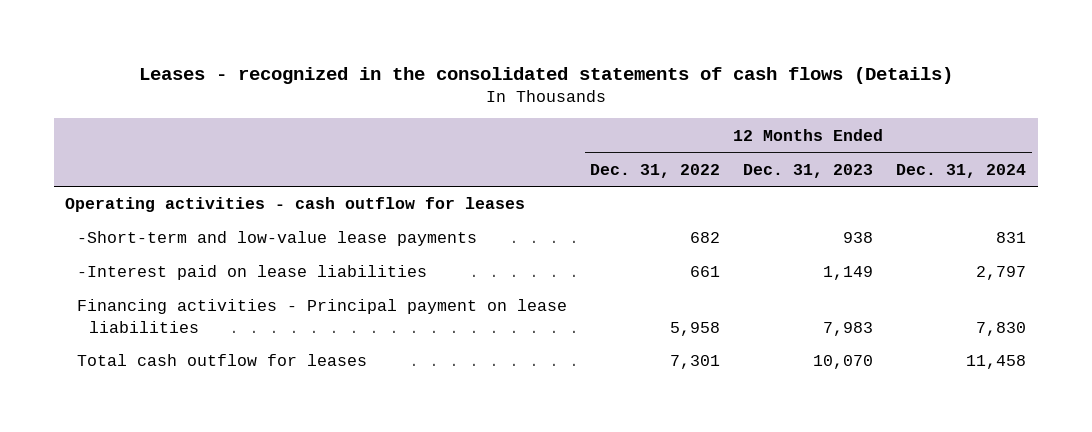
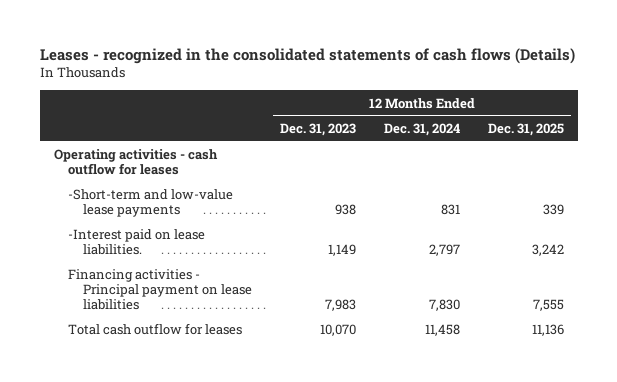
[590,163,721,178] Dec. 31, 2022 -> none
none -> [487,122,564,136] Dec. 31, 2025
[77,265,428,281] -Interest paid on lease liabilities -> [68,229,206,256] -Interest paid on lease liabilities.

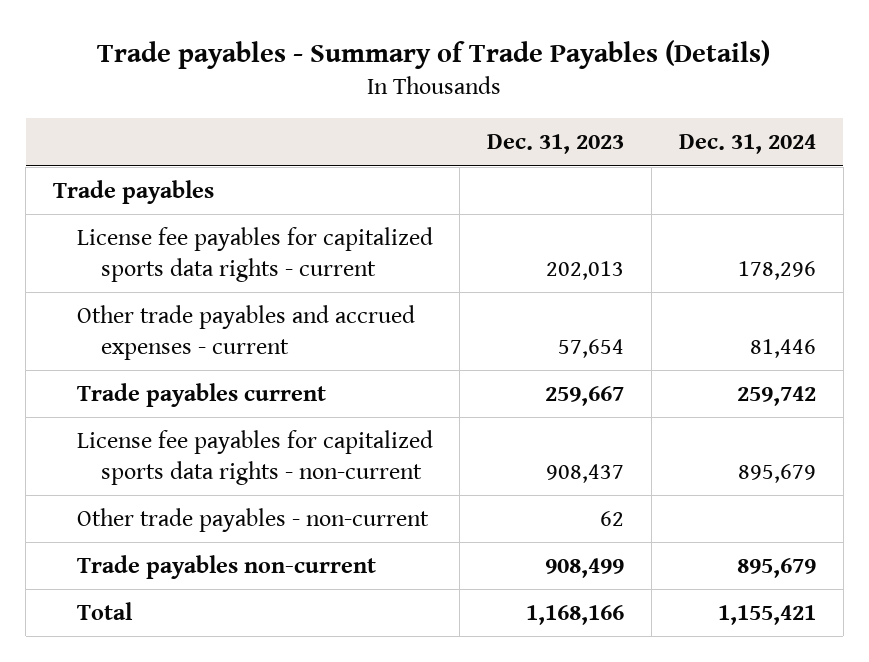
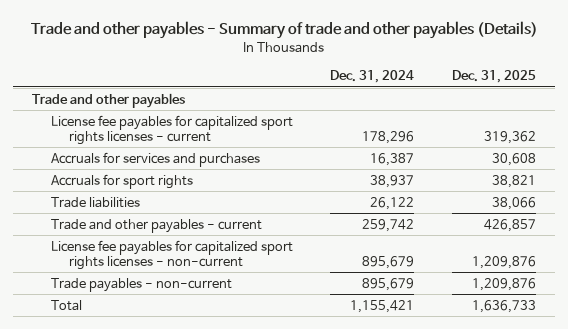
[97,40,771,70] Trade payables - Summary of Trade Payables (Details) -> [31,20,539,39] Trade and other payables - Summary of trade and other payables (Details)
[487,134,625,155] Dec. 31, 2023 -> none
none -> [452,70,537,84] Dec. 31, 2025
[76,305,415,360] Other trade payables and accrued expenses - current -> none
[76,508,429,533] Other trade payables - non-current -> none
[52,180,214,205] Trade payables -> [32,92,186,108] Trade and other payables
[76,227,433,282] License fee payables for capitalized sports data rights - current -> [50,114,293,145] License fee payables for capitalized sport rights licenses - current
none -> [50,151,260,167] Accruals for services and purchases
none -> [50,173,193,189] Accruals for sport rights
none -> [50,196,140,208] Trade liabilities
[76,383,326,408] Trade payables current -> [50,218,262,233] Trade and other payables - current
[76,430,433,485] License fee payables for capitalized sports data rights - non-current -> [50,239,293,270] License fee payables for capitalized sport rights licenses - non-current
[76,555,376,580] Trade payables non-current -> [50,277,232,292] Trade payables - non-current

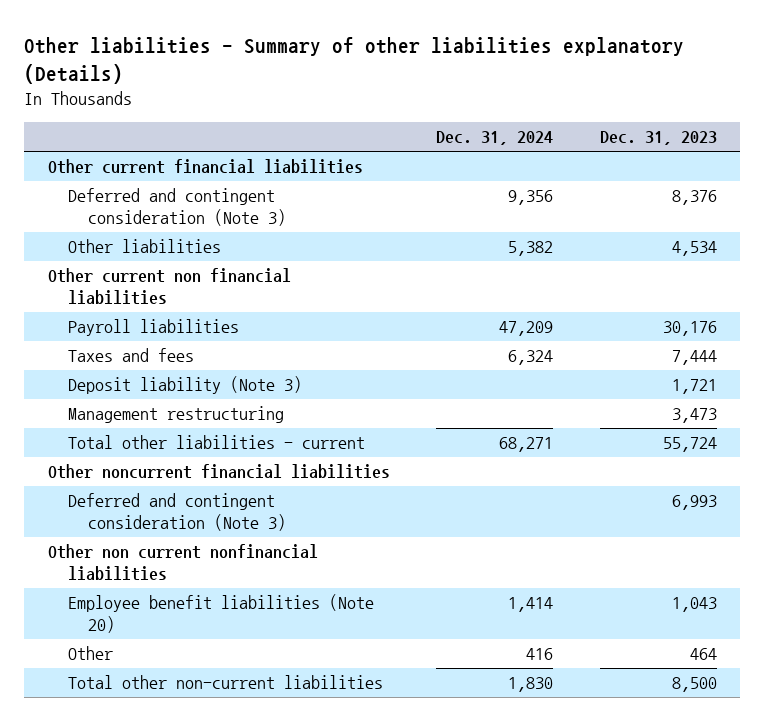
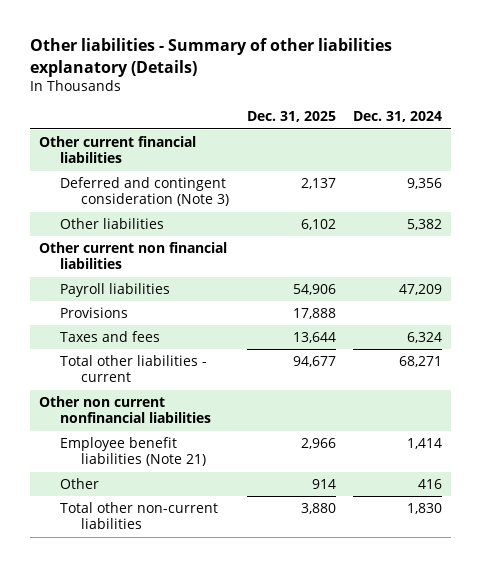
[600,131,718,146] Dec. 31, 2023 -> none
none -> [246,111,336,123] Dec. 31, 2025
none -> [60,306,129,318] Provisions
[68,376,303,395] Deposit liability (Note 3) -> none
[68,406,285,424] Management restructuring -> none
[47,464,390,480] Other noncurrent financial liabilities -> none
[68,493,287,531] Deferred and contingent consideration (Note 3) -> none
[68,594,375,633] Employee benefit liabilities (Note 20) -> [60,436,206,467] Employee benefit liabilities (Note 21)

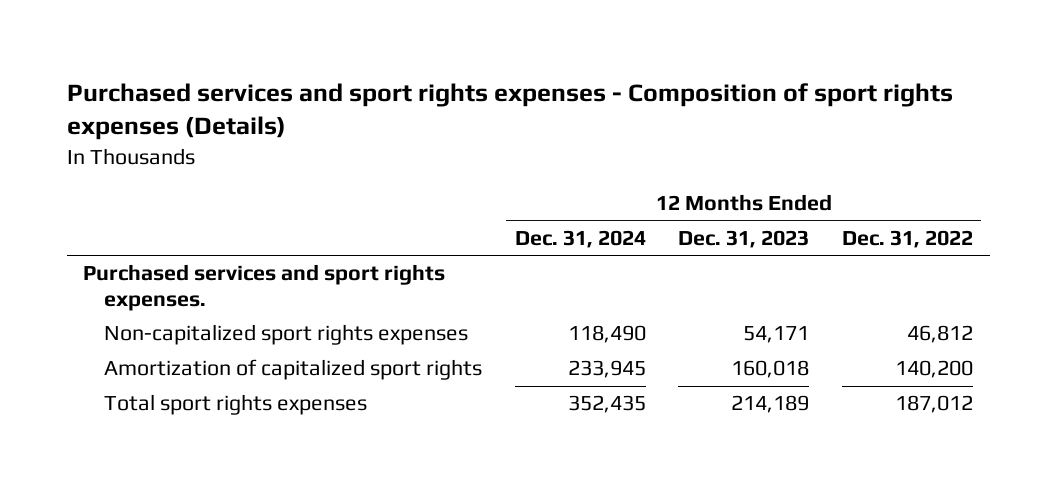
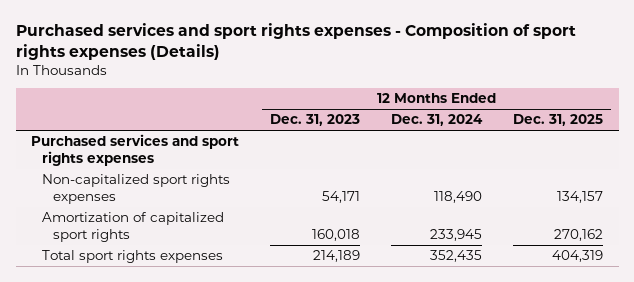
[842,229,974,248] Dec. 31, 2022 -> none
none -> [513,114,604,127] Dec. 31, 2025
[83,264,446,311] Purchased services and sport rights expenses. -> [31,134,240,166] Purchased services and sport rights expenses

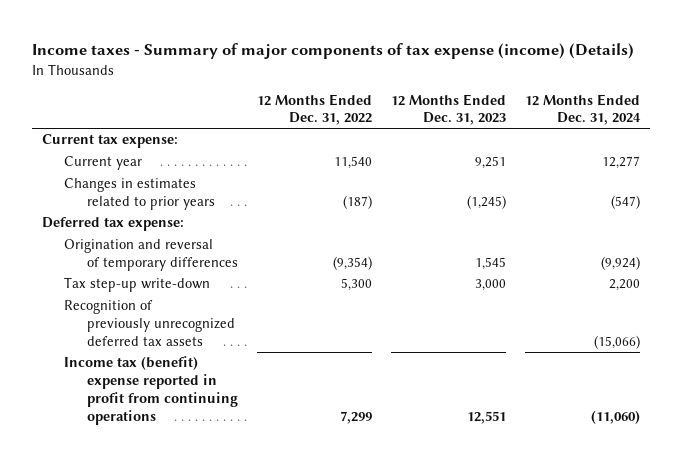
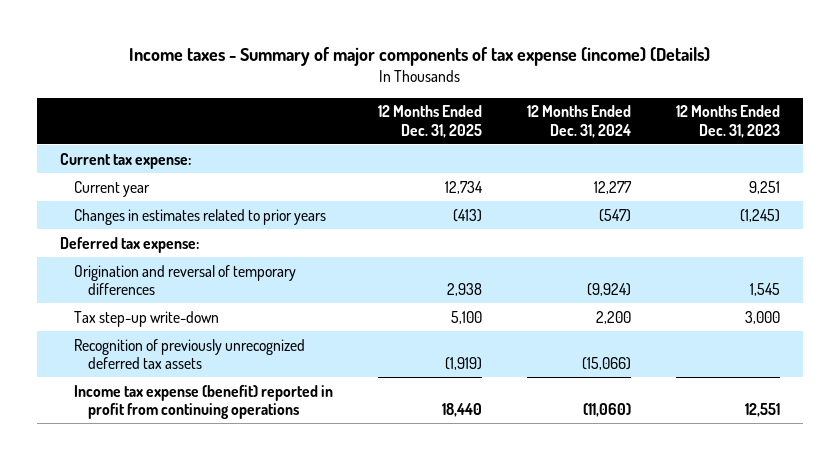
[256,93,372,126] 12 Months Ended Dec. 31, 2022 -> none
none -> [377,105,482,138] 12 Months Ended Dec. 31, 2025
[64,356,238,425] Income tax (benefit) expense reported in profit from continuing operations -> [73,384,333,419] Income tax expense (benefit) reported in profit from continuing operations

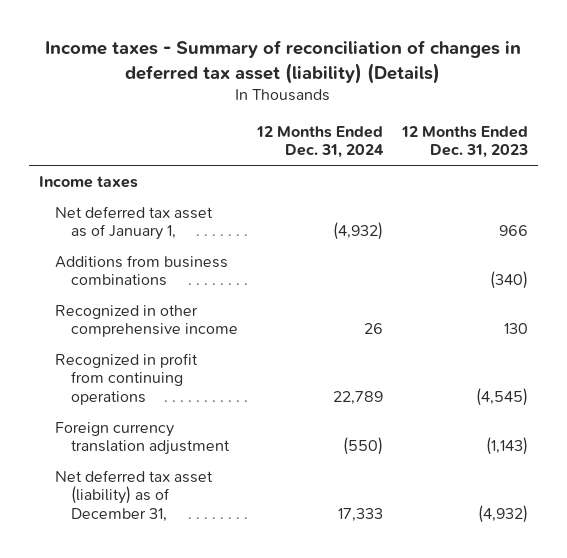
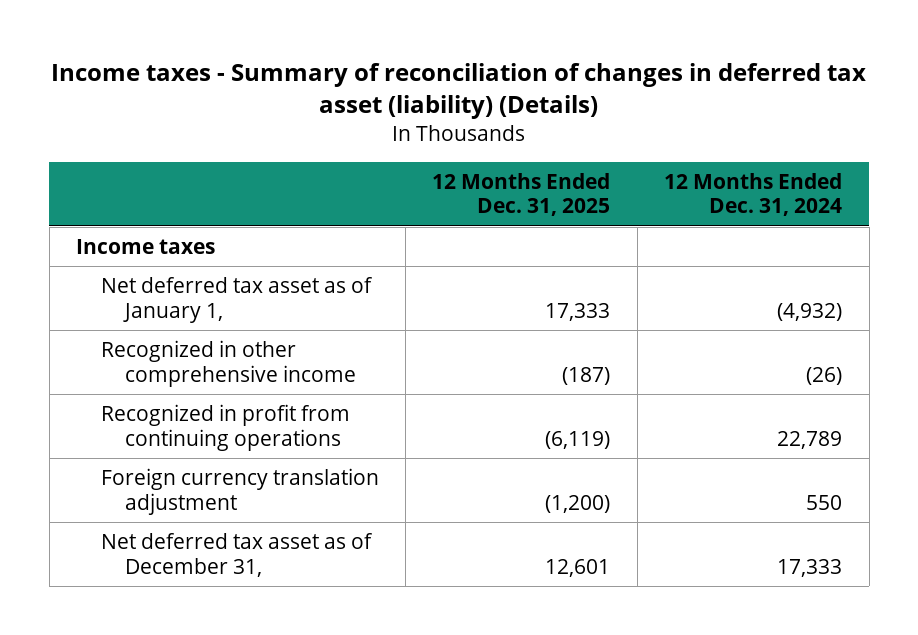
[401,125,529,159] 12 Months Ended Dec. 31, 2023 -> none
none -> [432,172,611,217] 12 Months Ended Dec. 31, 2025
[55,254,229,287] Additions from business combinations -> none
[364,323,384,335] 26 -> [806,366,843,385] (26)
[343,437,384,456] (550) -> [806,494,843,510] 550
[55,469,214,523] Net deferred tax asset (liability) as of December 31, -> [100,532,373,577] Net deferred tax asset as of December 31,

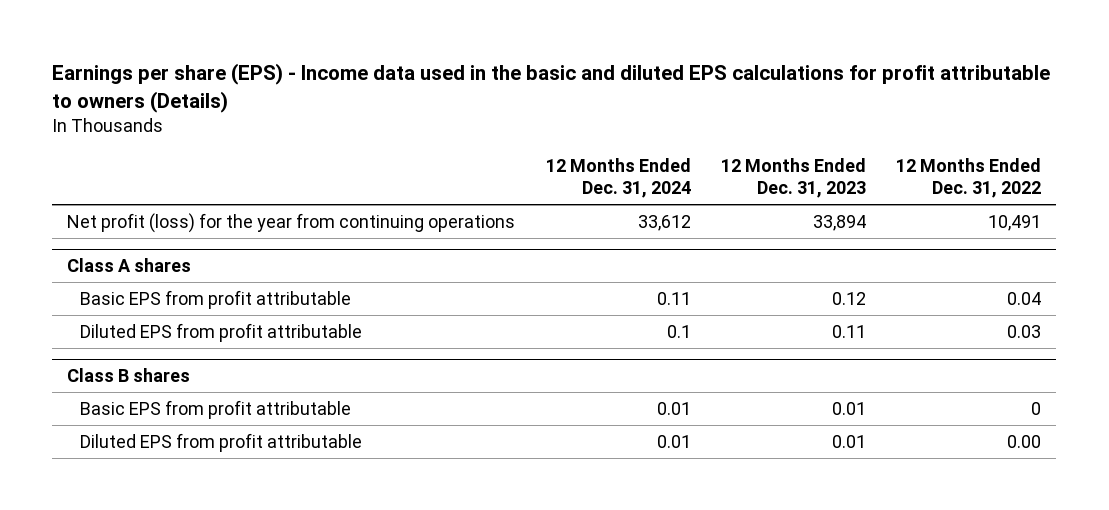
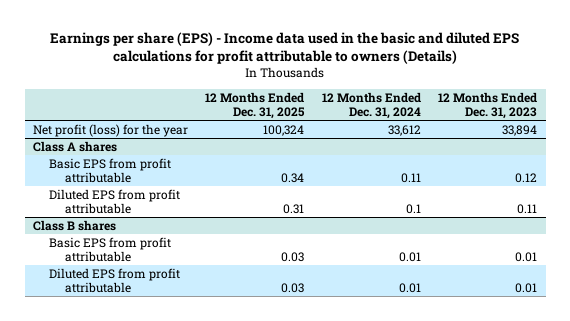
[896,158,1042,199] 12 Months Ended Dec. 31, 2022 -> none
none -> [205,91,306,119] 12 Months Ended Dec. 31, 2025
[67,212,516,233] Net profit (loss) for the year from continuing operations -> [33,123,189,137] Net profit (loss) for the year

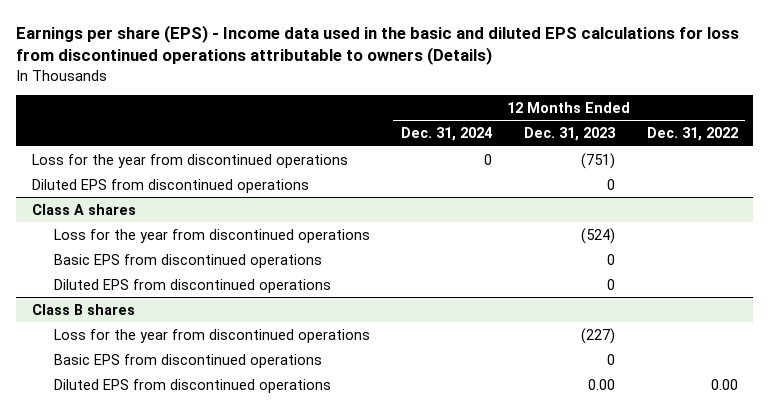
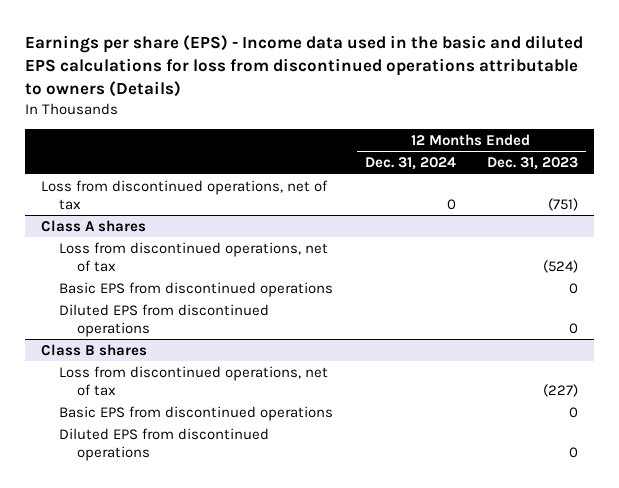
[646,127,738,142] Dec. 31, 2022 -> none
[31,178,309,193] Diluted EPS from discontinued operations -> none
[31,153,348,168] Loss for the year from discontinued operations -> [40,179,328,210] Loss from discontinued operations, net of tax
[53,228,370,243] Loss for the year from discontinued operations -> [59,241,329,272] Loss from discontinued operations, net of tax
[53,328,370,343] Loss for the year from discontinued operations -> [59,365,329,396] Loss from discontinued operations, net of tax
[587,378,615,390] 0.00 -> [569,446,579,458] 0

